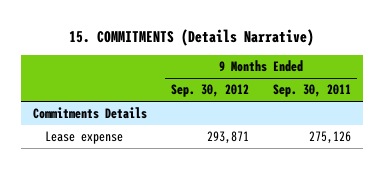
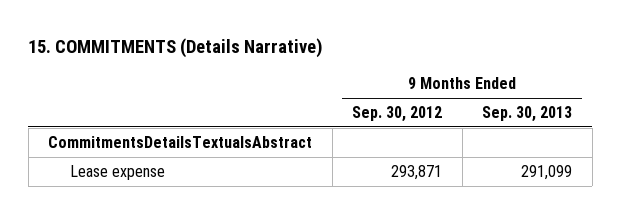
[272,84,351,98] Sep. 30, 2011 -> none
none -> [482,106,573,123] Sep. 30, 2013
[32,107,147,120] Commitments Details -> [48,136,313,149] CommitmentsDetailsTextualsAbstract

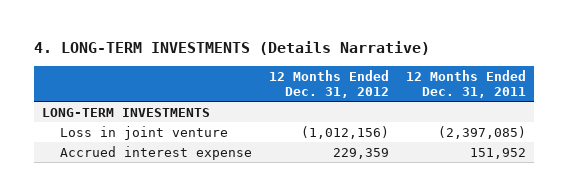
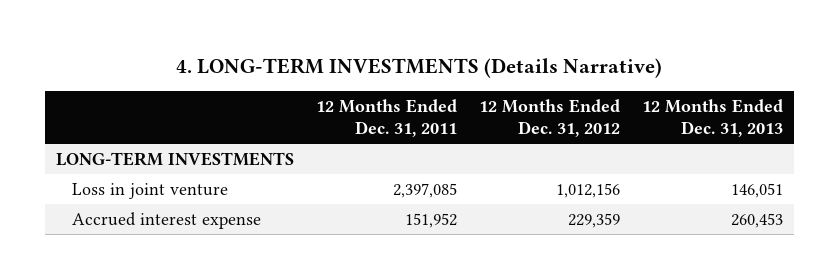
none -> [641,99,783,137] 12 Months Ended Dec. 31, 2013
[300,125,389,139] (1,012,156) -> [555,182,620,198] 1,012,156
[437,125,526,139] (2,397,085) -> [392,182,457,198] 2,397,085

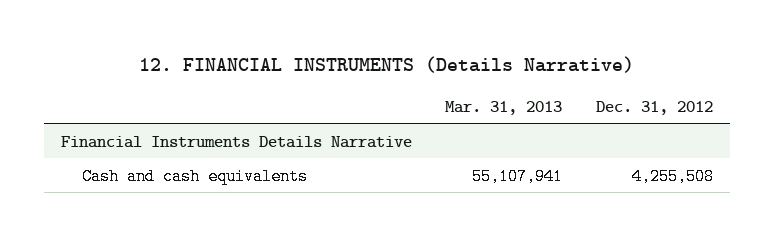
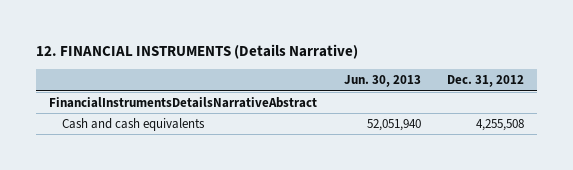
[445,100,563,115] Mar. 31, 2013 -> none
none -> [343,75,421,88] Jun. 30, 2013
[60,135,412,148] Financial Instruments Details Narrative -> [49,97,318,109] FinancialInstrumentsDetailsNarrativeAbstract

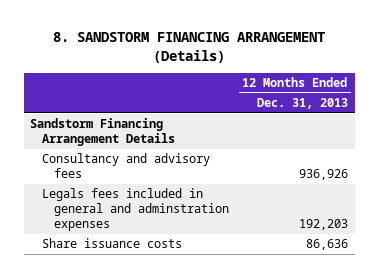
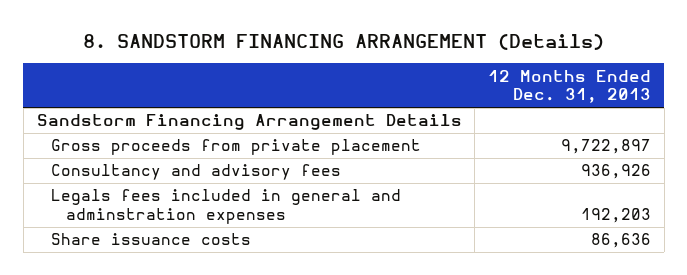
none -> [51,139,422,156] Gross proceeds from private placement

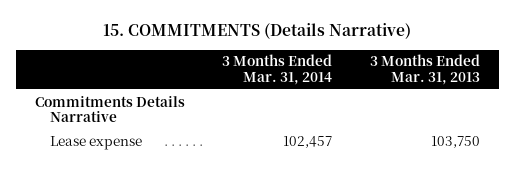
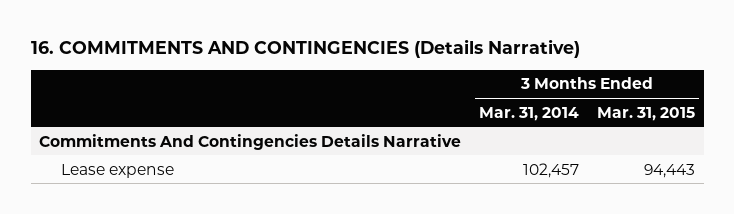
[103,23,412,40] 15. COMMITMENTS (Details Narrative) -> [30,39,580,59] 16. COMMITMENTS AND CONTINGENCIES (Details Narrative)
[370,54,481,86] 3 Months Ended Mar. 31, 2013 -> none
none -> [596,106,695,121] Mar. 31, 2015
[34,95,185,123] Commitments Details Narrative -> [39,133,462,150] Commitments And Contingencies Details Narrative

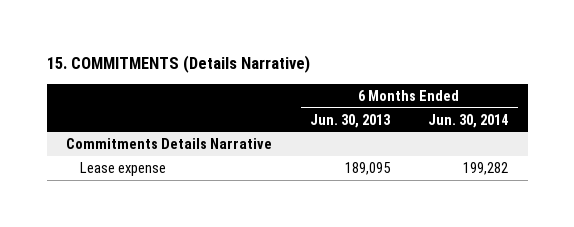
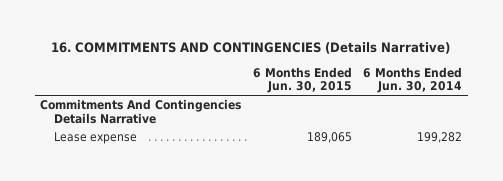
[46,55,310,74] 15. COMMITMENTS (Details Narrative) -> [51,42,451,55] 16. COMMITMENTS AND CONTINGENCIES (Details Narrative)
[310,113,392,128] Jun. 30, 2013 -> none
none -> [252,66,352,94] 6 Months Ended Jun. 30, 2015
[66,138,273,150] Commitments Details Narrative -> [40,99,242,124] Commitments And Contingencies Details Narrative

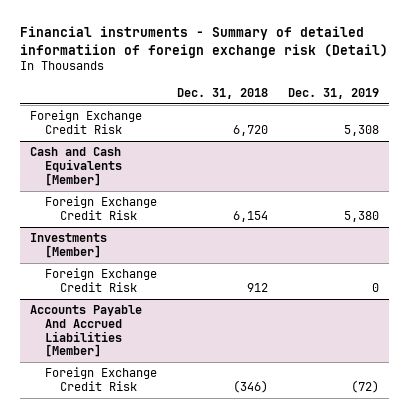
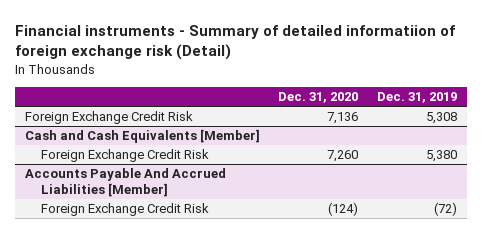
[176,87,268,99] Dec. 31, 2018 -> none
none -> [278,92,359,104] Dec. 31, 2020
[29,233,107,259] Investments [Member] -> none
[44,268,157,293] Foreign Exchange Credit Risk -> none

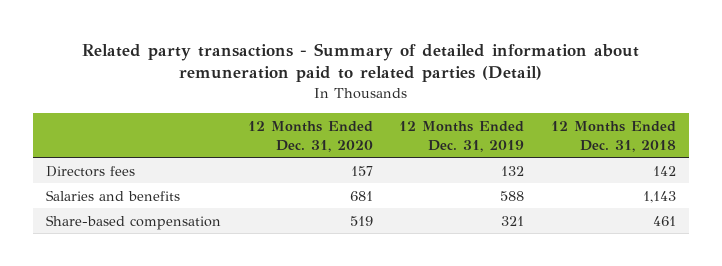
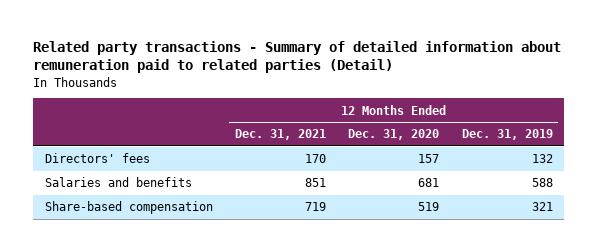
[550,120,676,152] 12 Months Ended Dec. 31, 2018 -> none
none -> [235,129,327,141] Dec. 31, 2021
[45,165,135,177] Directors fees -> [44,153,150,164] Directors' fees

